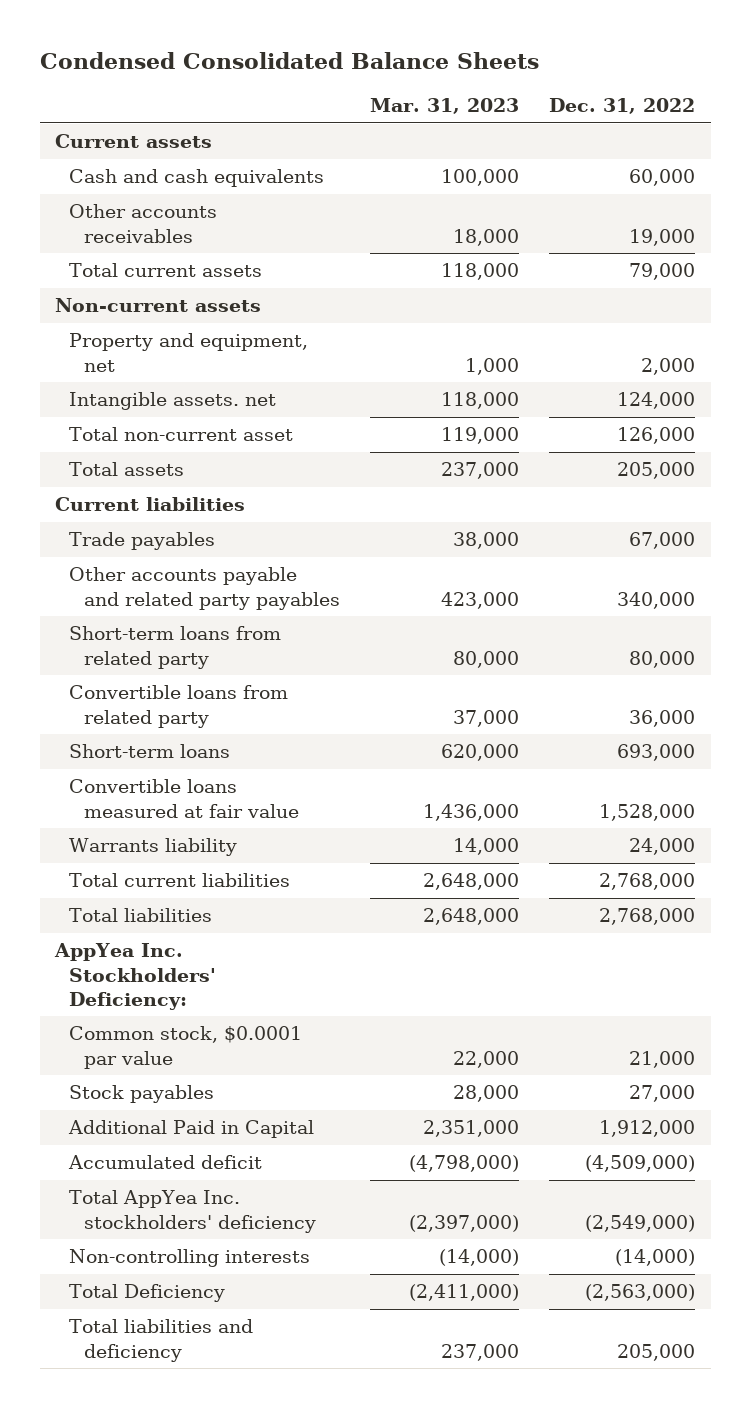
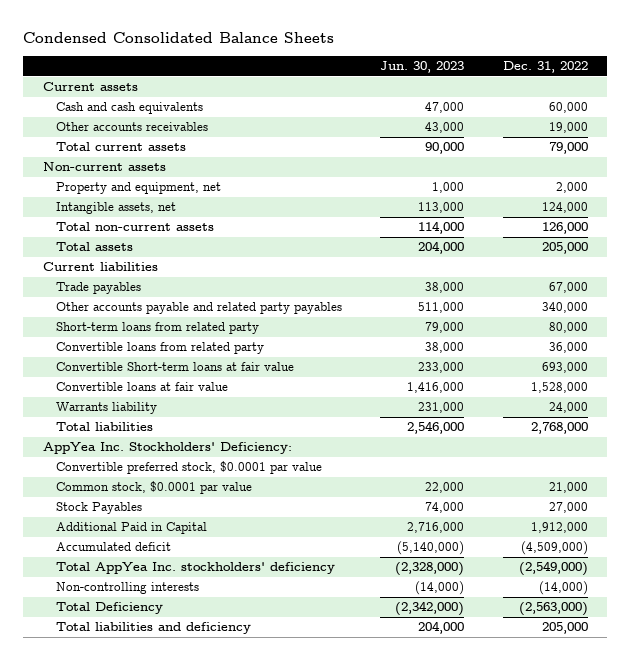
[369,98,519,115] Mar. 31, 2023 -> none
none -> [380,61,465,74] Jun. 30, 2023
[69,392,277,411] Intangible assets. net -> [56,202,177,215] Intangible assets, net
[69,427,294,442] Total non-current asset -> [56,222,215,232] Total non-current assets
[69,744,231,759] Short-term loans -> [56,362,295,372] Convertible Short-term loans at fair value
[69,779,299,818] Convertible loans measured at fair value -> [56,382,229,392] Convertible loans at fair value
[69,873,291,888] Total current liabilities -> none
none -> [56,461,323,475] Convertible preferred stock, $0.0001 par value
[69,1085,215,1104] Stock payables -> [56,502,143,515] Stock Payables

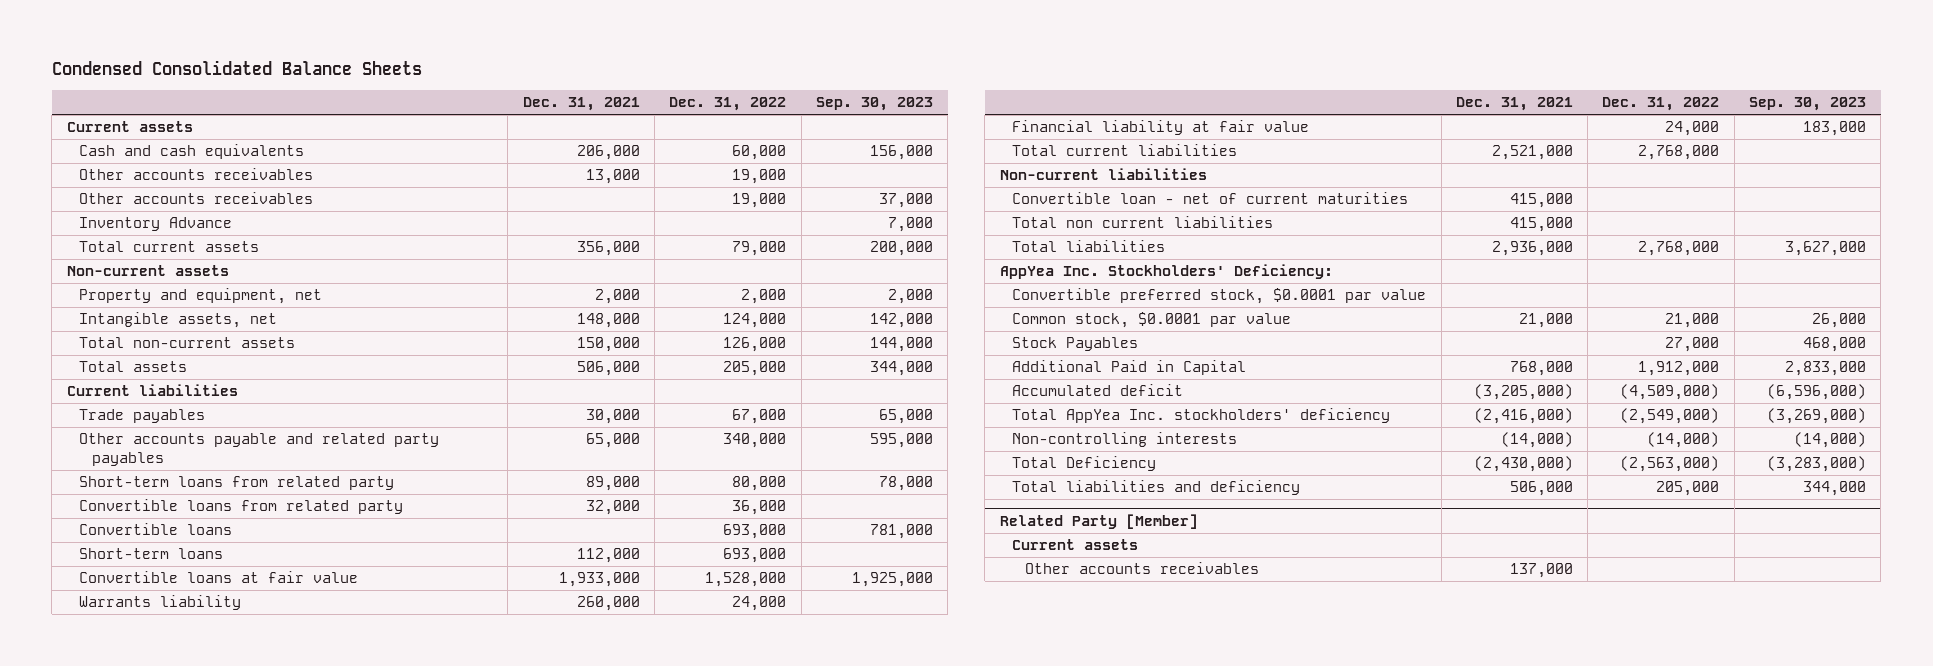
[380,61,465,74] Jun. 30, 2023 -> none
none -> [522,97,640,112] Dec. 31, 2021
none -> [815,97,933,112] Sep. 30, 2023
none -> [79,192,314,205] Other accounts receivables
none -> [79,217,233,232] Inventory Advance
none -> [79,523,233,536] Convertible loans
[56,362,295,372] Convertible Short-term loans at fair value -> [79,548,224,560] Short-term loans
none -> [1012,120,1310,136] Financial liability at fair value
none -> [1012,144,1238,157] Total current liabilities
none -> [999,168,1207,181] Non-current liabilities
none -> [1012,192,1409,205] Convertible loan - net of current maturities
none -> [1012,216,1274,229] Total non current liabilities
none -> [999,513,1198,529] Related Party [Member]
none -> [1012,539,1139,551] Current assets
none -> [1024,562,1259,575] Other accounts receivables

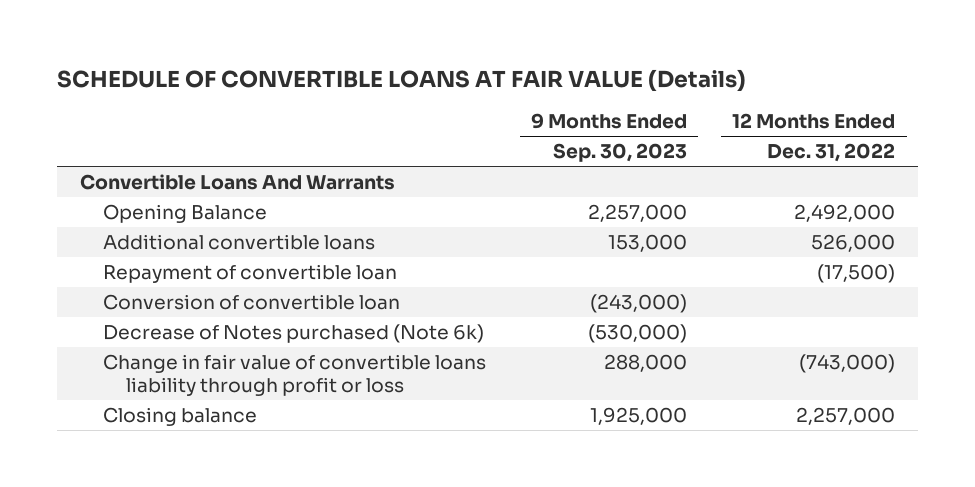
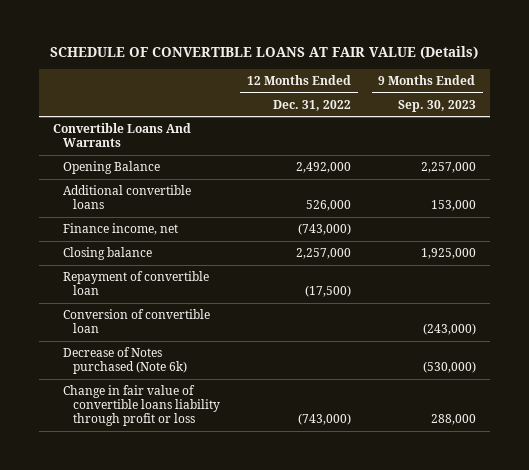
none -> [62,223,178,236] Finance income, net
[102,406,257,426] Closing balance -> [62,247,152,261] Closing balance

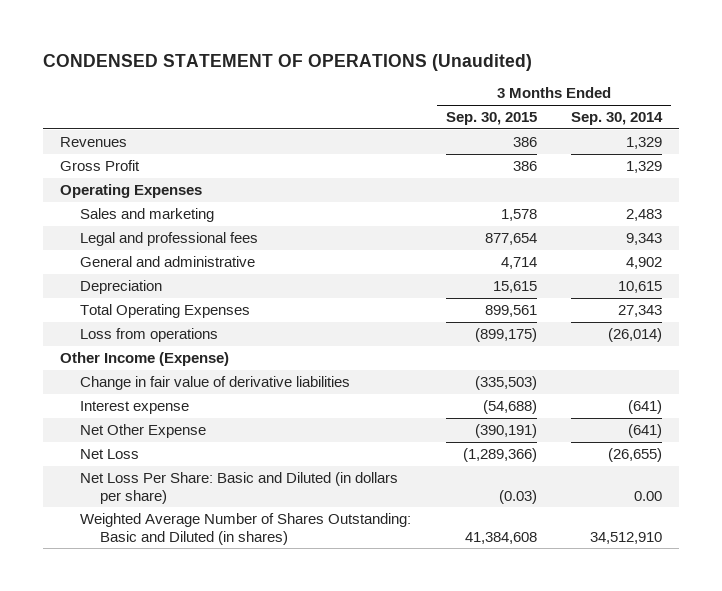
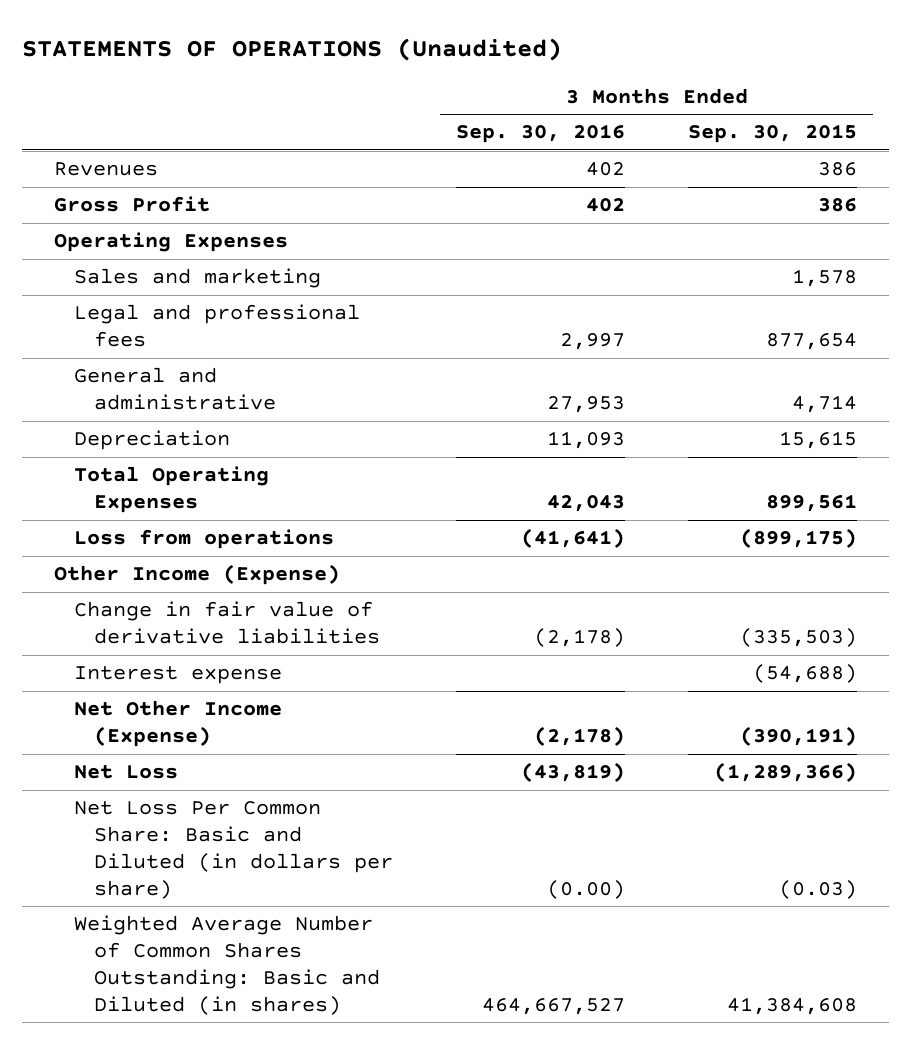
[43,53,533,71] CONDENSED STATEMENT OF OPERATIONS (Unaudited) -> [22,38,563,62] STATEMENTS OF OPERATIONS (Unaudited)
[571,111,664,125] Sep. 30, 2014 -> none
none -> [456,124,626,144] Sep. 30, 2016
[80,423,207,438] Net Other Expense -> [73,700,282,748] Net Other Income (Expense)
[80,471,399,504] Net Loss Per Share: Basic and Diluted (in dollars per share) -> [73,801,393,899] Net Loss Per Common Share: Basic and Diluted (in dollars per share)
[80,512,412,545] Weighted Average Number of Shares Outstanding: Basic and Diluted (in shares) -> [73,915,380,1015] Weighted Average Number of Common Shares Outstanding: Basic and Diluted (in shares)

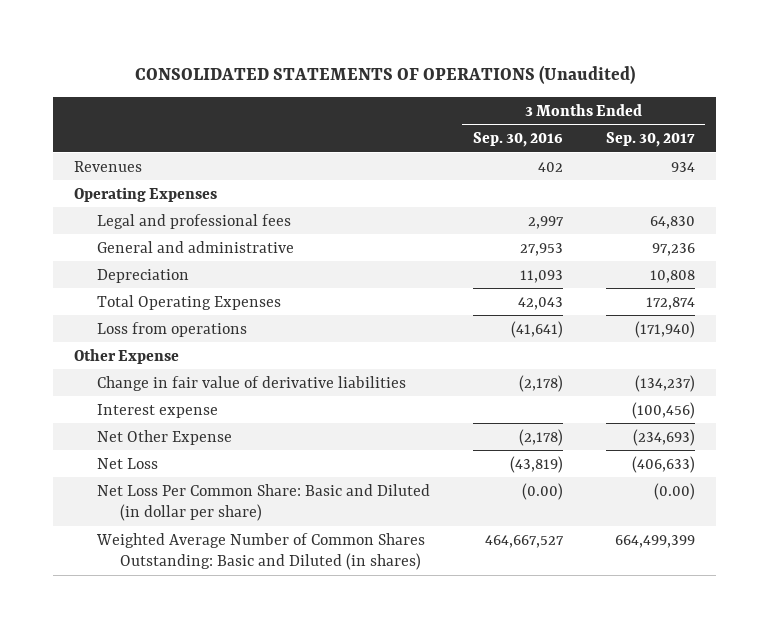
[22,38,563,62] STATEMENTS OF OPERATIONS (Unaudited) -> [134,64,635,84] CONSOLIDATED STATEMENTS OF OPERATIONS (Unaudited)
[688,124,858,144] Sep. 30, 2015 -> none
none -> [605,131,695,147] Sep. 30, 2017
[54,196,211,213] Gross Profit -> none
[73,268,321,289] Sales and marketing -> none
[54,564,341,586] Other Income (Expense) -> [74,348,180,364] Other Expense
[73,700,282,748] Net Other Income (Expense) -> [97,429,233,445] Net Other Expense
[73,801,393,899] Net Loss Per Common Share: Basic and Diluted (in dollars per share) -> [97,483,431,522] Net Loss Per Common Share: Basic and Diluted (in dollar per share)

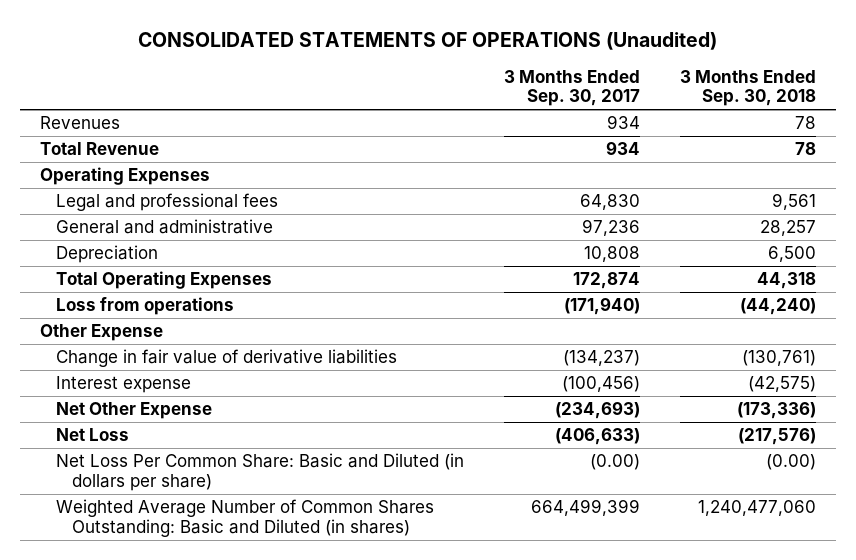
[472,131,563,147] Sep. 30, 2016 -> none
none -> [679,69,816,107] 3 Months Ended Sep. 30, 2018
none -> [40,142,160,156] Total Revenue
[97,483,431,522] Net Loss Per Common Share: Basic and Diluted (in dollar per share) -> [56,453,465,491] Net Loss Per Common Share: Basic and Diluted (in dollars per share)

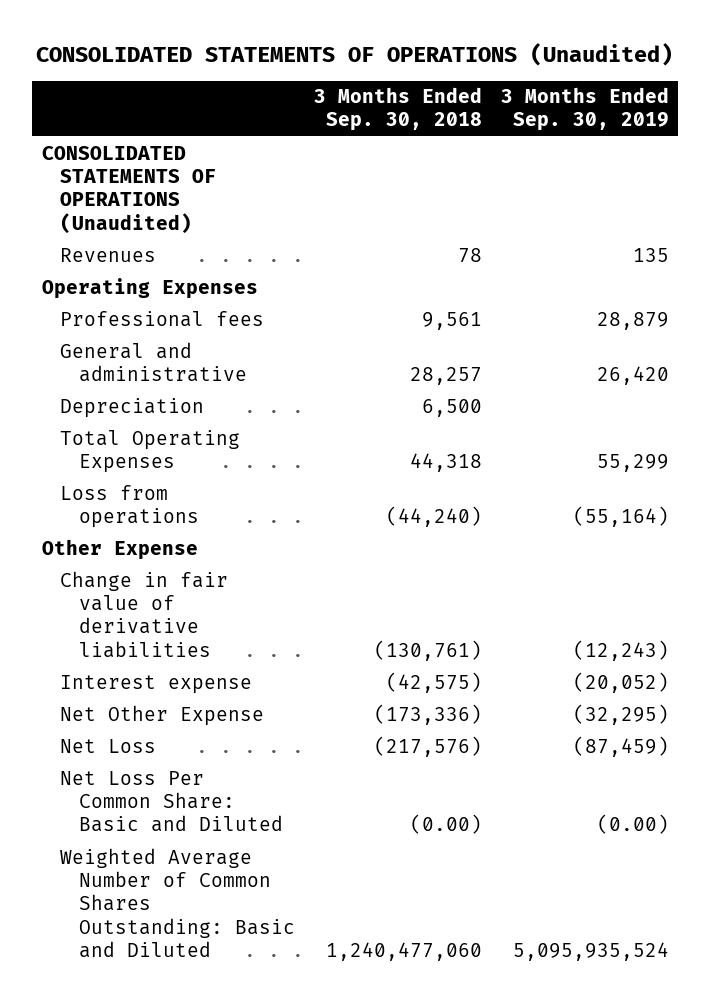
[504,69,641,107] 3 Months Ended Sep. 30, 2017 -> none
none -> [500,87,669,132] 3 Months Ended Sep. 30, 2019
none -> [41,145,217,234] CONSOLIDATED STATEMENTS OF OPERATIONS (Unaudited)
[40,142,160,156] Total Revenue -> none
[56,193,279,212] Legal and professional fees -> [60,310,265,327] Professional fees
[56,453,465,491] Net Loss Per Common Share: Basic and Diluted (in dollars per share) -> [60,770,283,833] Net Loss Per Common Share: Basic and Diluted
[56,499,435,537] Weighted Average Number of Common Shares Outstanding: Basic and Diluted (in shares) -> [60,847,295,959] Weighted Average Number of Common Shares Outstanding: Basic and Diluted

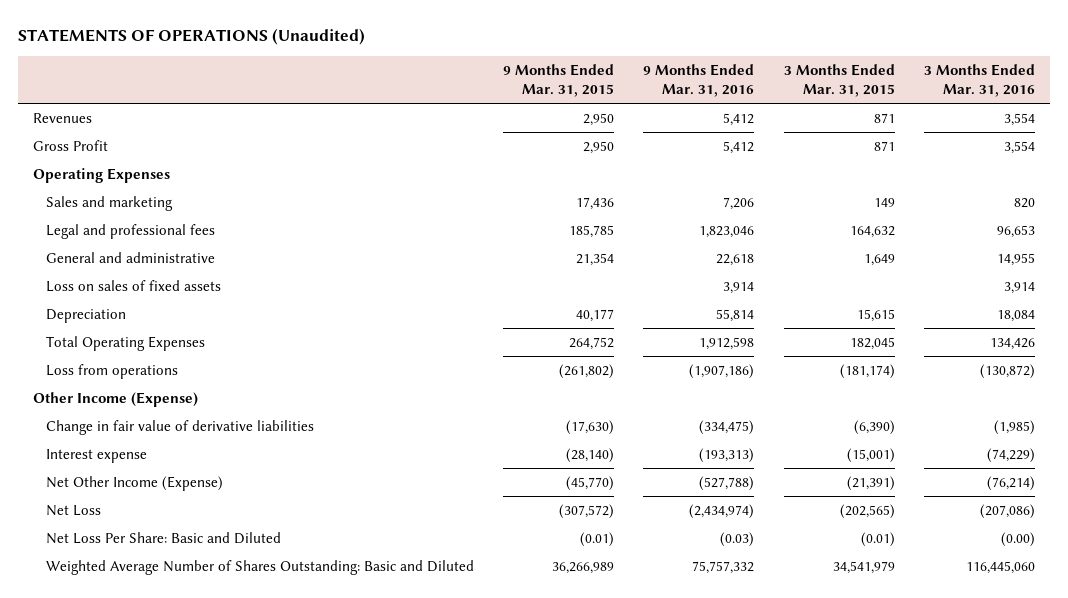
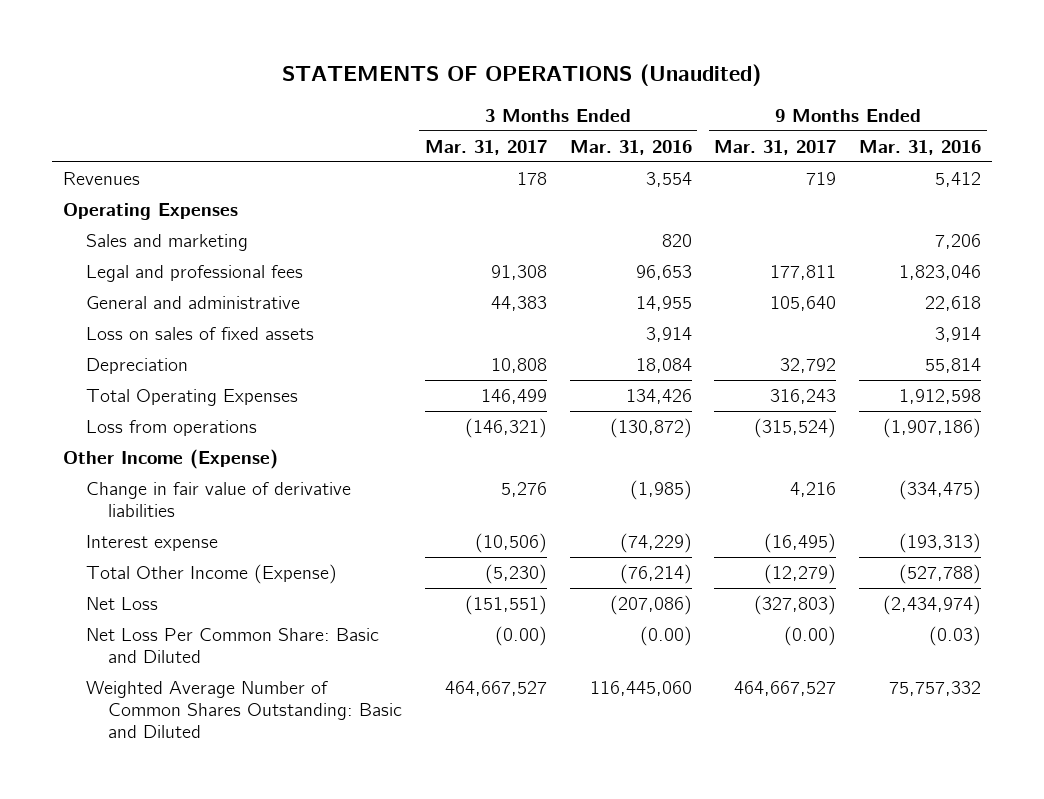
[502,64,614,98] 9 Months Ended Mar. 31, 2015 -> none
[783,64,895,98] 3 Months Ended Mar. 31, 2015 -> none
none -> [424,139,547,155] Mar. 31, 2017
none -> [714,139,837,155] Mar. 31, 2017
[32,139,108,151] Gross Profit -> none
[45,475,223,491] Net Other Income (Expense) -> [85,563,337,584] Total Other Income (Expense)
[45,531,281,544] Net Loss Per Share: Basic and Diluted -> [85,627,379,664] Net Loss Per Common Share: Basic and Diluted
[45,559,474,575] Weighted Average Number of Shares Outstanding: Basic and Diluted -> [85,680,403,739] Weighted Average Number of Common Shares Outstanding: Basic and Diluted

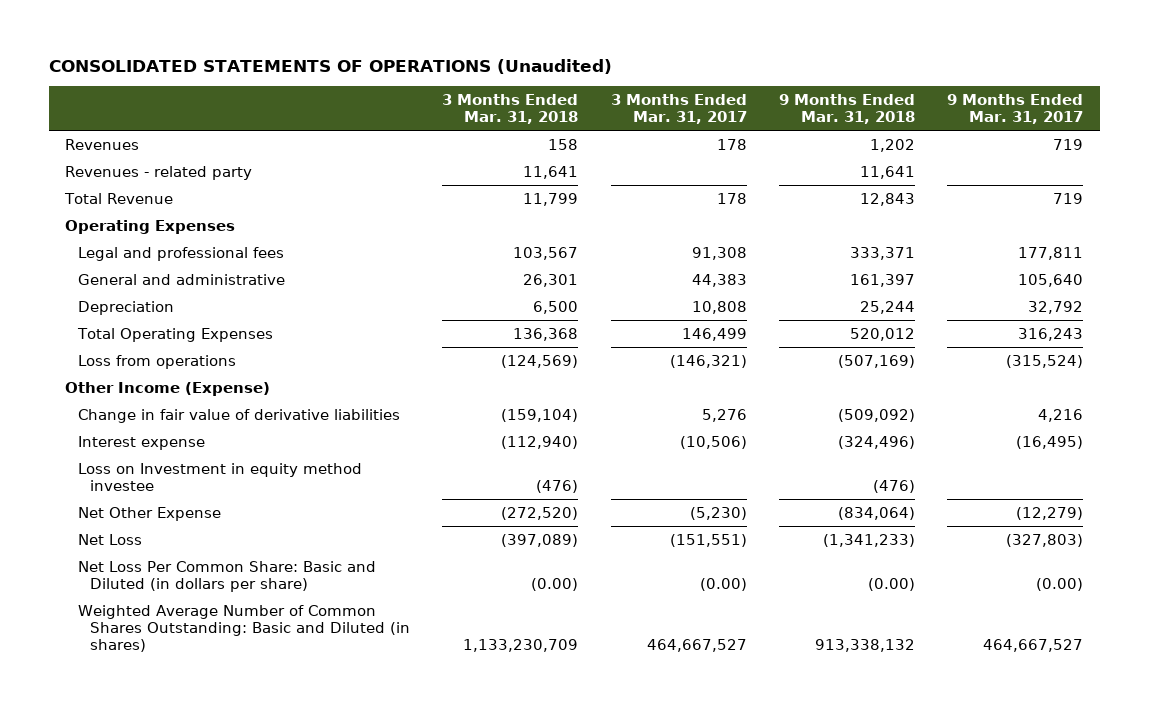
[282,64,762,87] STATEMENTS OF OPERATIONS (Unaudited) -> [49,58,613,74] CONSOLIDATED STATEMENTS OF OPERATIONS (Unaudited)
[569,139,692,155] Mar. 31, 2016 -> none
[858,139,981,155] Mar. 31, 2016 -> none
none -> [442,94,579,125] 3 Months Ended Mar. 31, 2018
none -> [778,94,915,125] 9 Months Ended Mar. 31, 2018
none -> [65,165,253,180] Revenues - related party
none -> [64,192,174,204] Total Revenue
[85,233,248,251] Sales and marketing -> none
[85,326,314,340] Loss on sales of fixed assets -> none
none -> [77,462,362,491] Loss on Investment in equity method investee
[85,563,337,584] Total Other Income (Expense) -> [77,506,221,521] Net Other Expense
[85,627,379,664] Net Loss Per Common Share: Basic and Diluted -> [77,560,376,592] Net Loss Per Common Share: Basic and Diluted (in dollars per share)
[85,680,403,739] Weighted Average Number of Common Shares Outstanding: Basic and Diluted -> [77,604,410,652] Weighted Average Number of Common Shares Outstanding: Basic and Diluted (in shares)

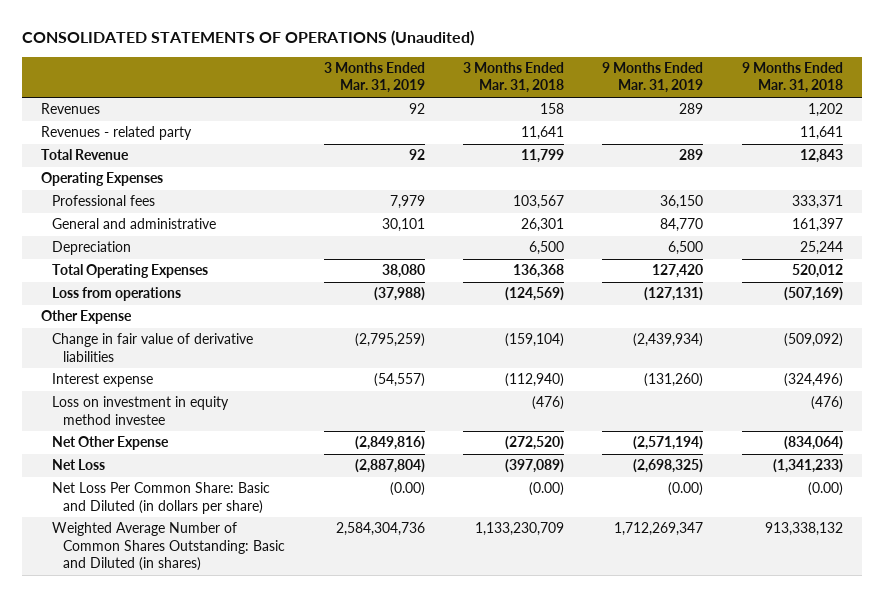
[610,94,747,125] 3 Months Ended Mar. 31, 2017 -> none
[947,94,1084,125] 9 Months Ended Mar. 31, 2017 -> none
none -> [323,62,425,94] 3 Months Ended Mar. 31, 2019
none -> [602,62,704,94] 9 Months Ended Mar. 31, 2019
[77,246,284,261] Legal and professional fees -> [52,195,156,207] Professional fees
[65,381,271,396] Other Income (Expense) -> [41,310,133,325] Other Expense
[77,462,362,491] Loss on Investment in equity method investee -> [52,396,230,425] Loss on investment in equity method investee

